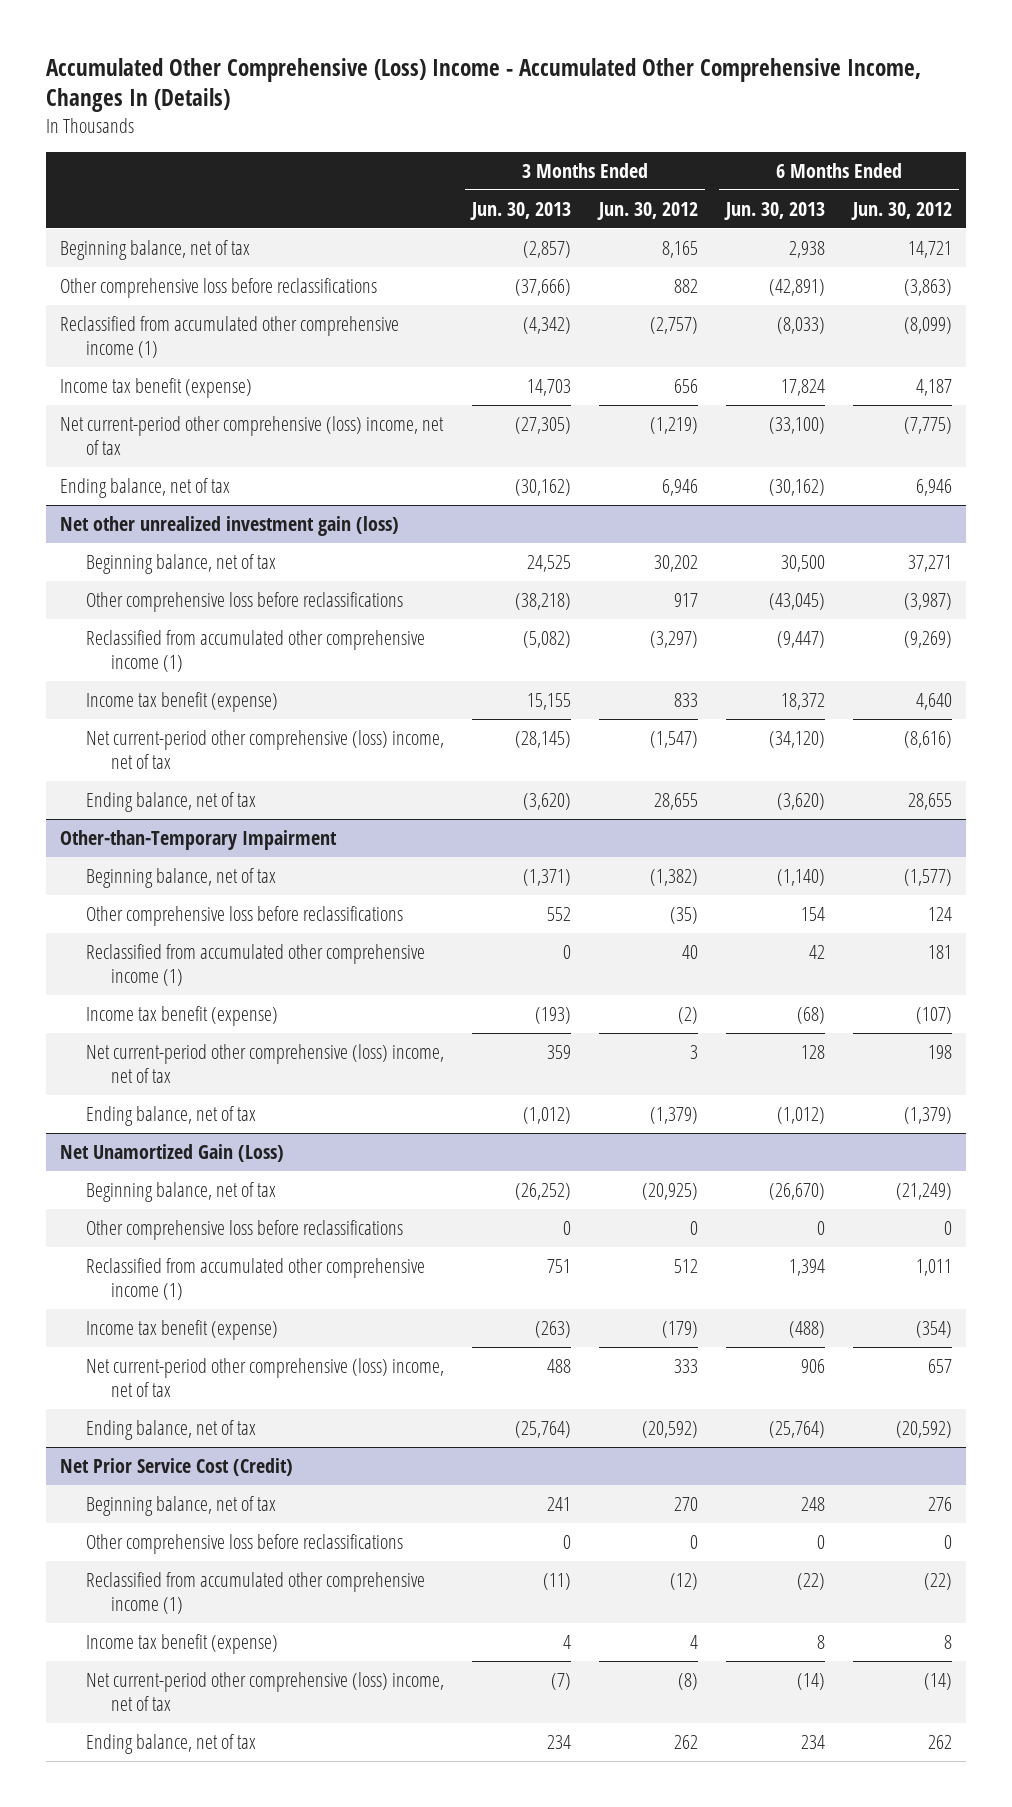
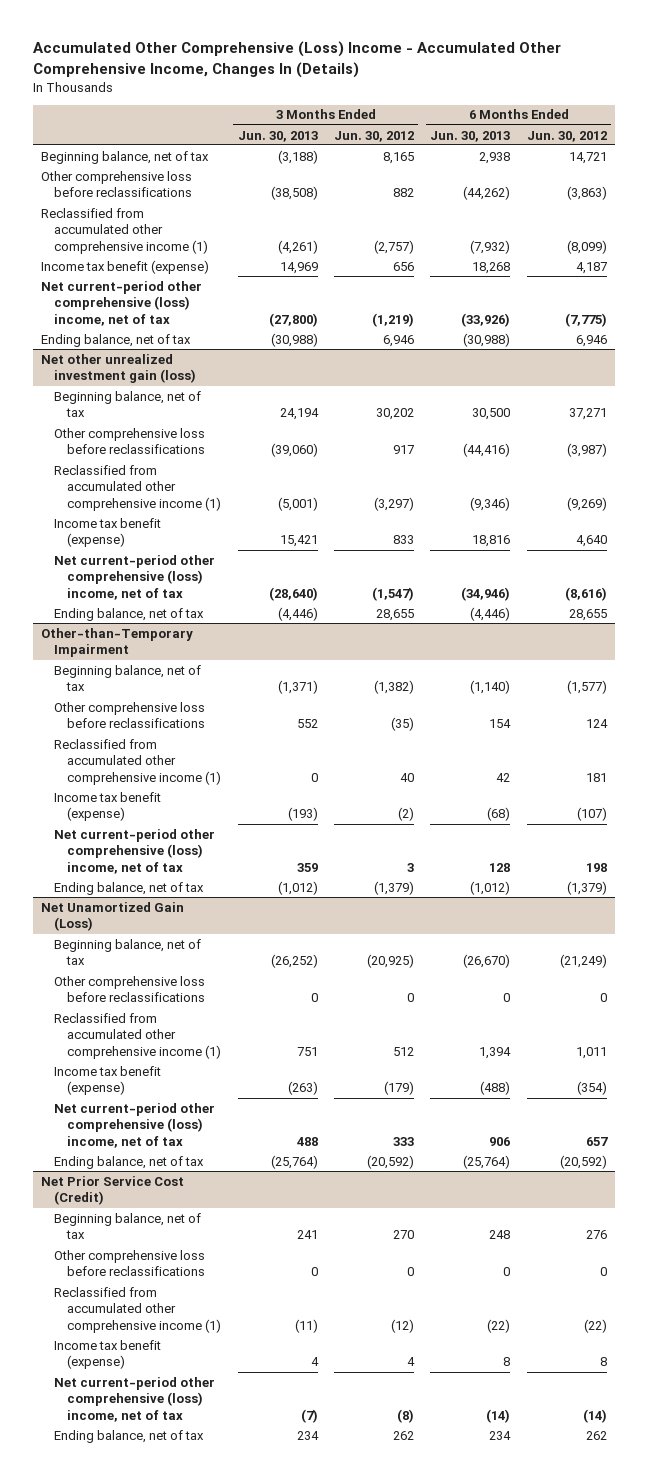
[522,240,571,258] (2,857) -> [277,149,318,164] (3,188)
[514,278,571,296] (37,666) -> [270,186,318,201] (38,508)
[768,278,825,296] (42,891) -> [463,186,511,201] (44,262)
[522,316,571,334] (4,342) -> [277,240,318,255] (4,261)
[776,316,825,334] (8,033) -> [470,240,511,255] (7,932)
[526,378,571,396] 14,703 -> [279,261,318,274] 14,969
[780,378,825,396] 17,824 -> [472,261,511,274] 18,268
[514,416,571,434] (27,305) -> [268,313,318,328] (27,800)
[768,416,825,434] (33,100) -> [461,313,511,328] (33,926)
[514,478,571,496] (30,162) -> [270,332,318,347] (30,988)
[768,478,825,496] (30,162) -> [463,332,511,347] (30,988)
[526,554,571,572] 24,525 -> [279,408,319,421] 24,194
[514,592,571,610] (38,218) -> [270,443,318,458] (39,060)
[768,592,825,610] (43,045) -> [463,443,511,458] (44,416)
[522,630,571,648] (5,082) -> [277,497,318,512] (5,001)
[776,630,825,648] (9,447) -> [470,497,511,512] (9,346)
[526,692,571,710] 15,155 -> [279,535,318,548] 15,421
[780,692,825,710] 18,372 -> [472,535,511,548] 18,816
[514,730,571,748] (28,145) -> [268,587,318,602] (28,640)
[768,730,825,748] (34,120) -> [461,587,511,602] (34,946)
[522,792,571,810] (3,620) -> [277,606,318,621] (4,446)
[776,792,825,810] (3,620) -> [470,606,511,621] (4,446)

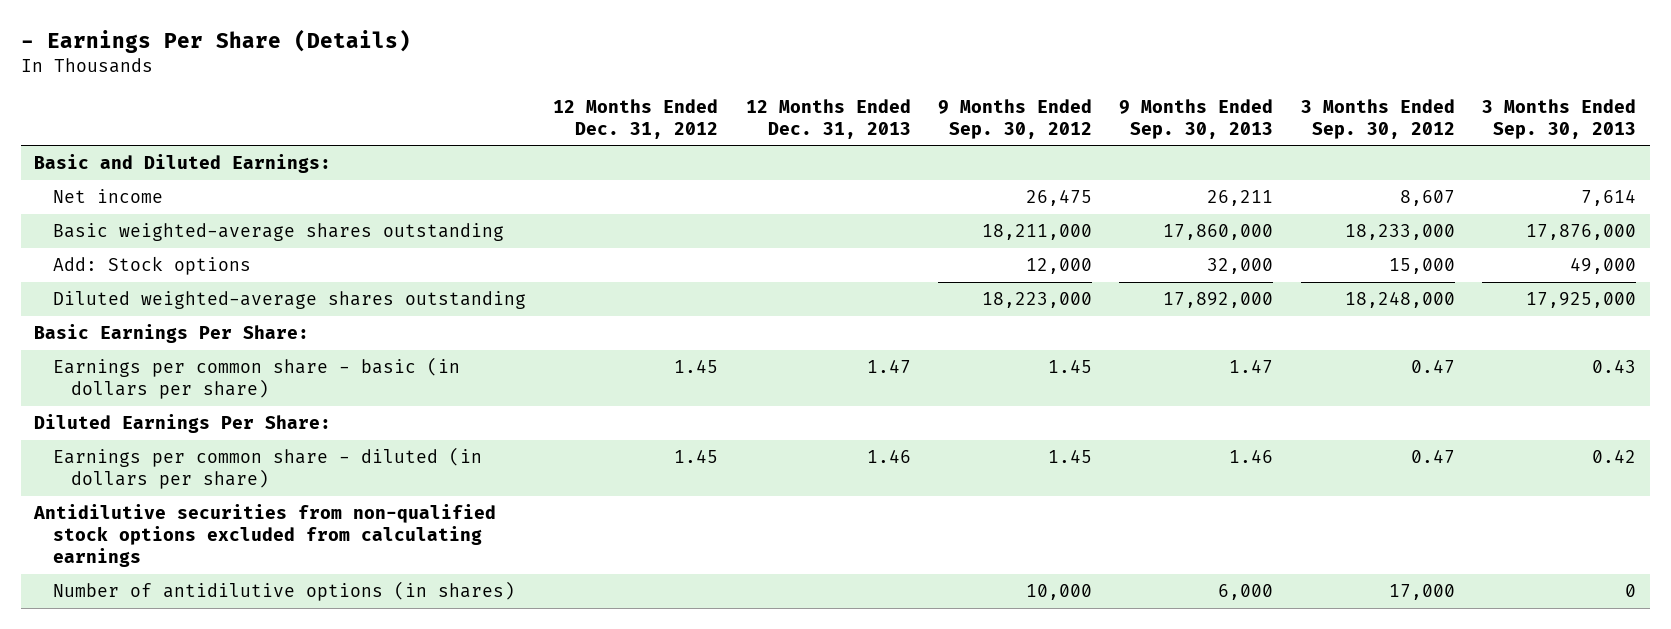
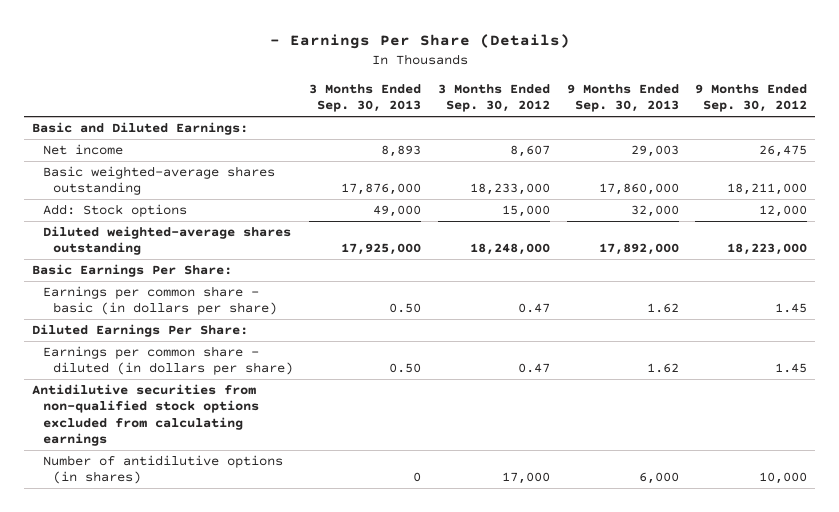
[553,98,719,139] 12 Months Ended Dec. 31, 2012 -> none
[745,98,911,139] 12 Months Ended Dec. 31, 2013 -> none
[1207,190,1274,207] 26,211 -> [630,145,679,158] 29,003
[1581,189,1637,207] 7,614 -> [381,145,422,158] 8,893
[1229,359,1274,374] 1.47 -> [646,303,679,314] 1.62
[1592,359,1637,374] 0.43 -> [389,303,422,314] 0.50
[1229,449,1274,464] 1.46 -> [646,363,679,374] 1.62
[1592,449,1637,464] 0.42 -> [389,363,422,374] 0.50

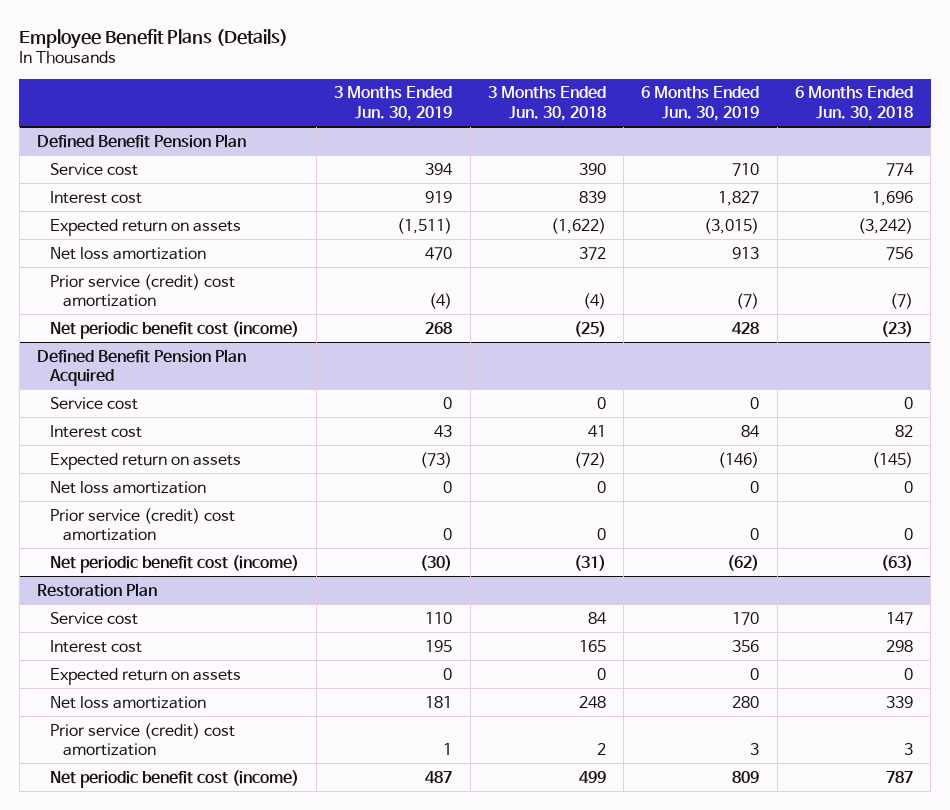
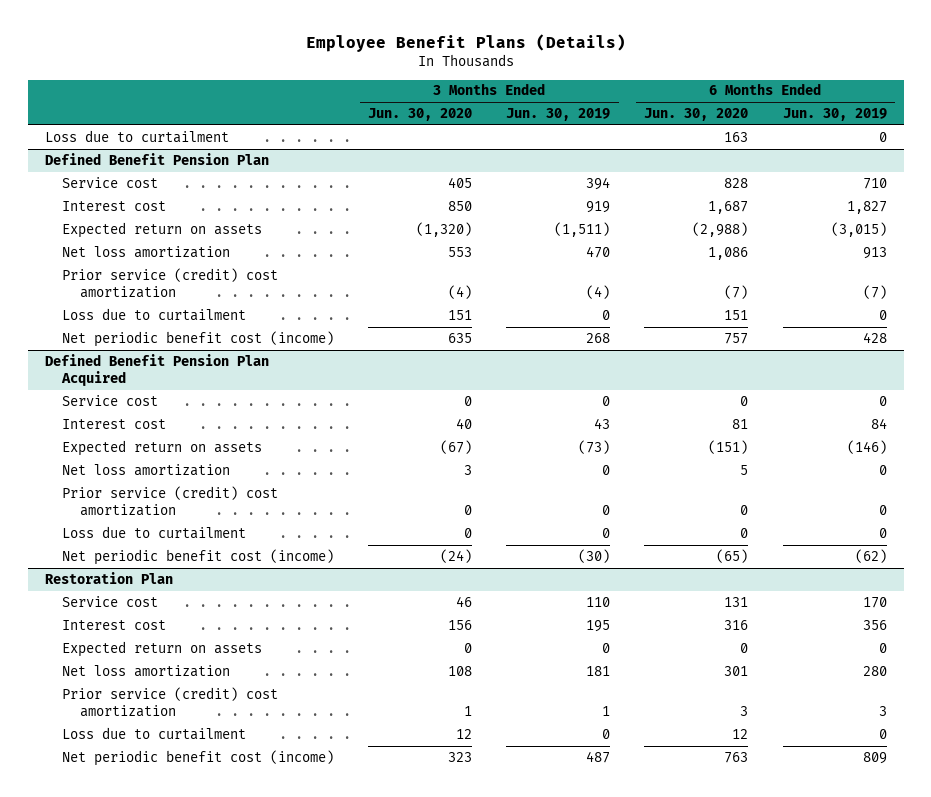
[487,86,606,121] 3 Months Ended Jun. 30, 2018 -> none
[794,86,913,121] 6 Months Ended Jun. 30, 2018 -> none
none -> [368,108,473,122] Jun. 30, 2020
none -> [644,108,749,122] Jun. 30, 2020
none -> [44,129,229,143] Loss due to curtailment
none -> [62,307,247,321] Loss due to curtailment
none -> [62,525,247,539] Loss due to curtailment
none -> [62,726,247,740] Loss due to curtailment

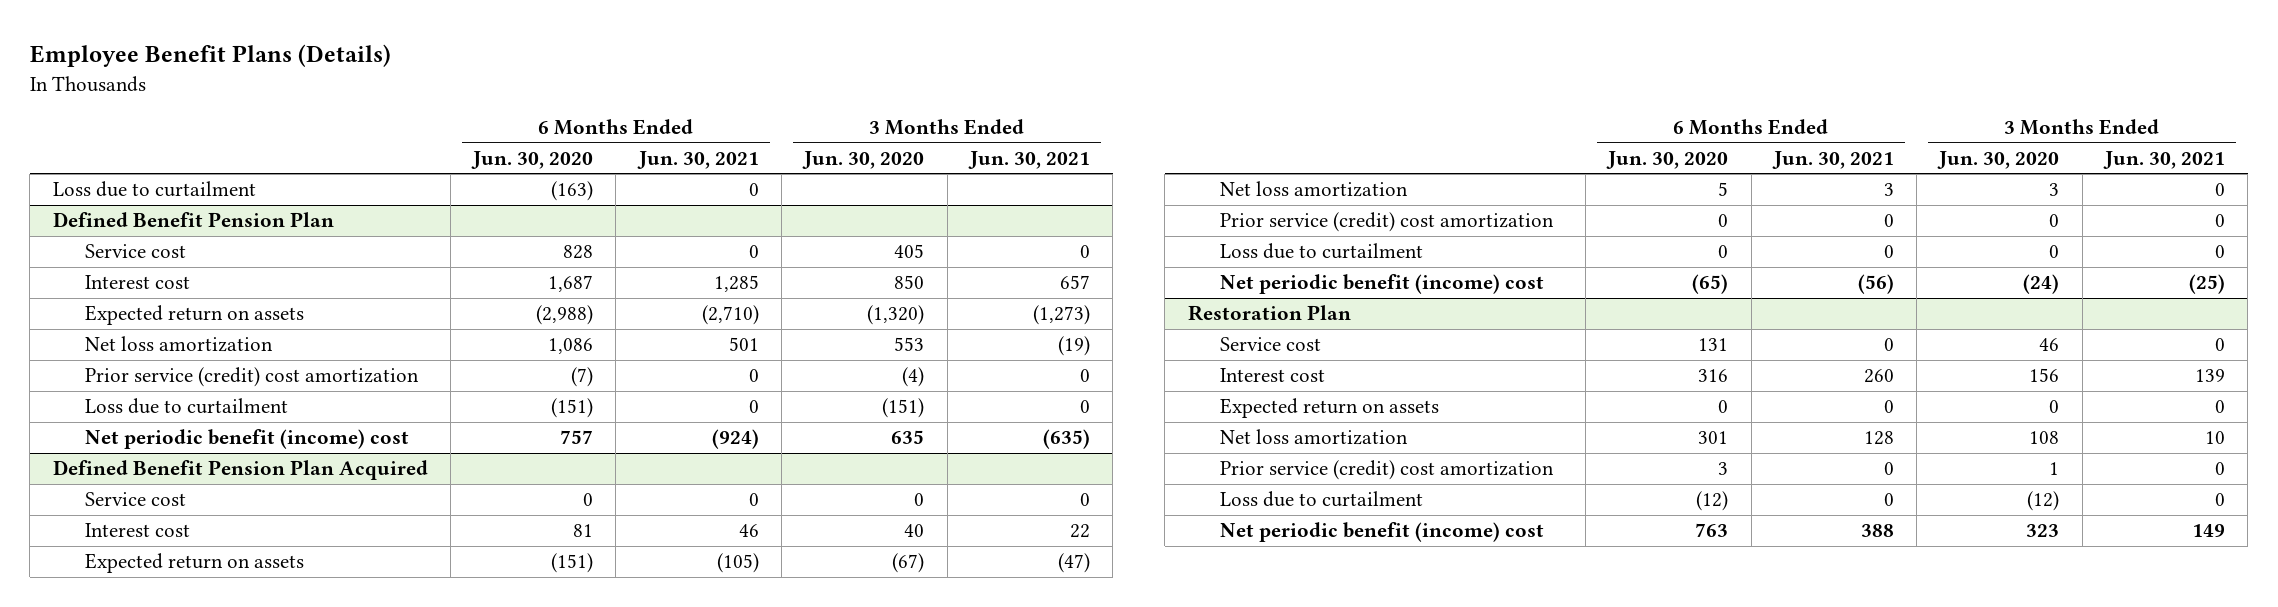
[506,108,611,122] Jun. 30, 2019 -> none
[782,108,887,122] Jun. 30, 2019 -> none
none -> [636,150,759,169] Jun. 30, 2021
none -> [967,150,1090,169] Jun. 30, 2021
[724,131,749,142] 163 -> [551,181,594,202] (163)
[448,309,473,320] 151 -> [882,398,925,419] (151)
[724,309,749,320] 151 -> [551,398,594,419] (151)
[62,330,335,347] Net periodic benefit cost (income) -> [84,429,409,450] Net periodic benefit (income) cost
[62,548,335,565] Net periodic benefit cost (income) -> [1219,274,1544,295] Net periodic benefit (income) cost
[456,728,473,739] 12 -> [2027,491,2060,512] (12)
[732,728,749,739] 12 -> [1696,491,1729,512] (12)
[62,749,335,766] Net periodic benefit cost (income) -> [1219,522,1544,543] Net periodic benefit (income) cost

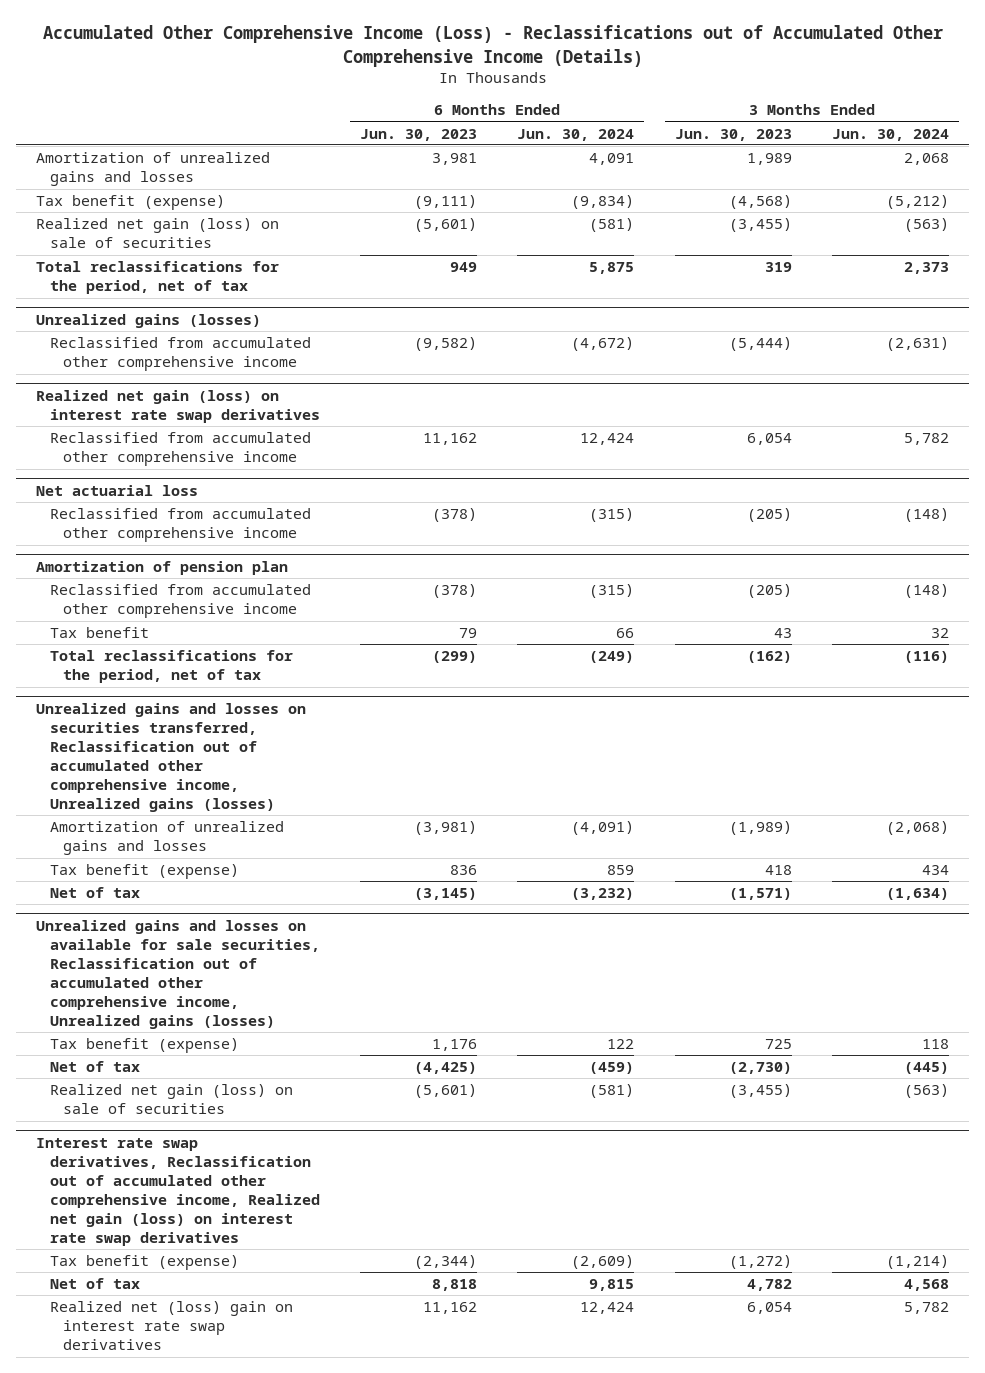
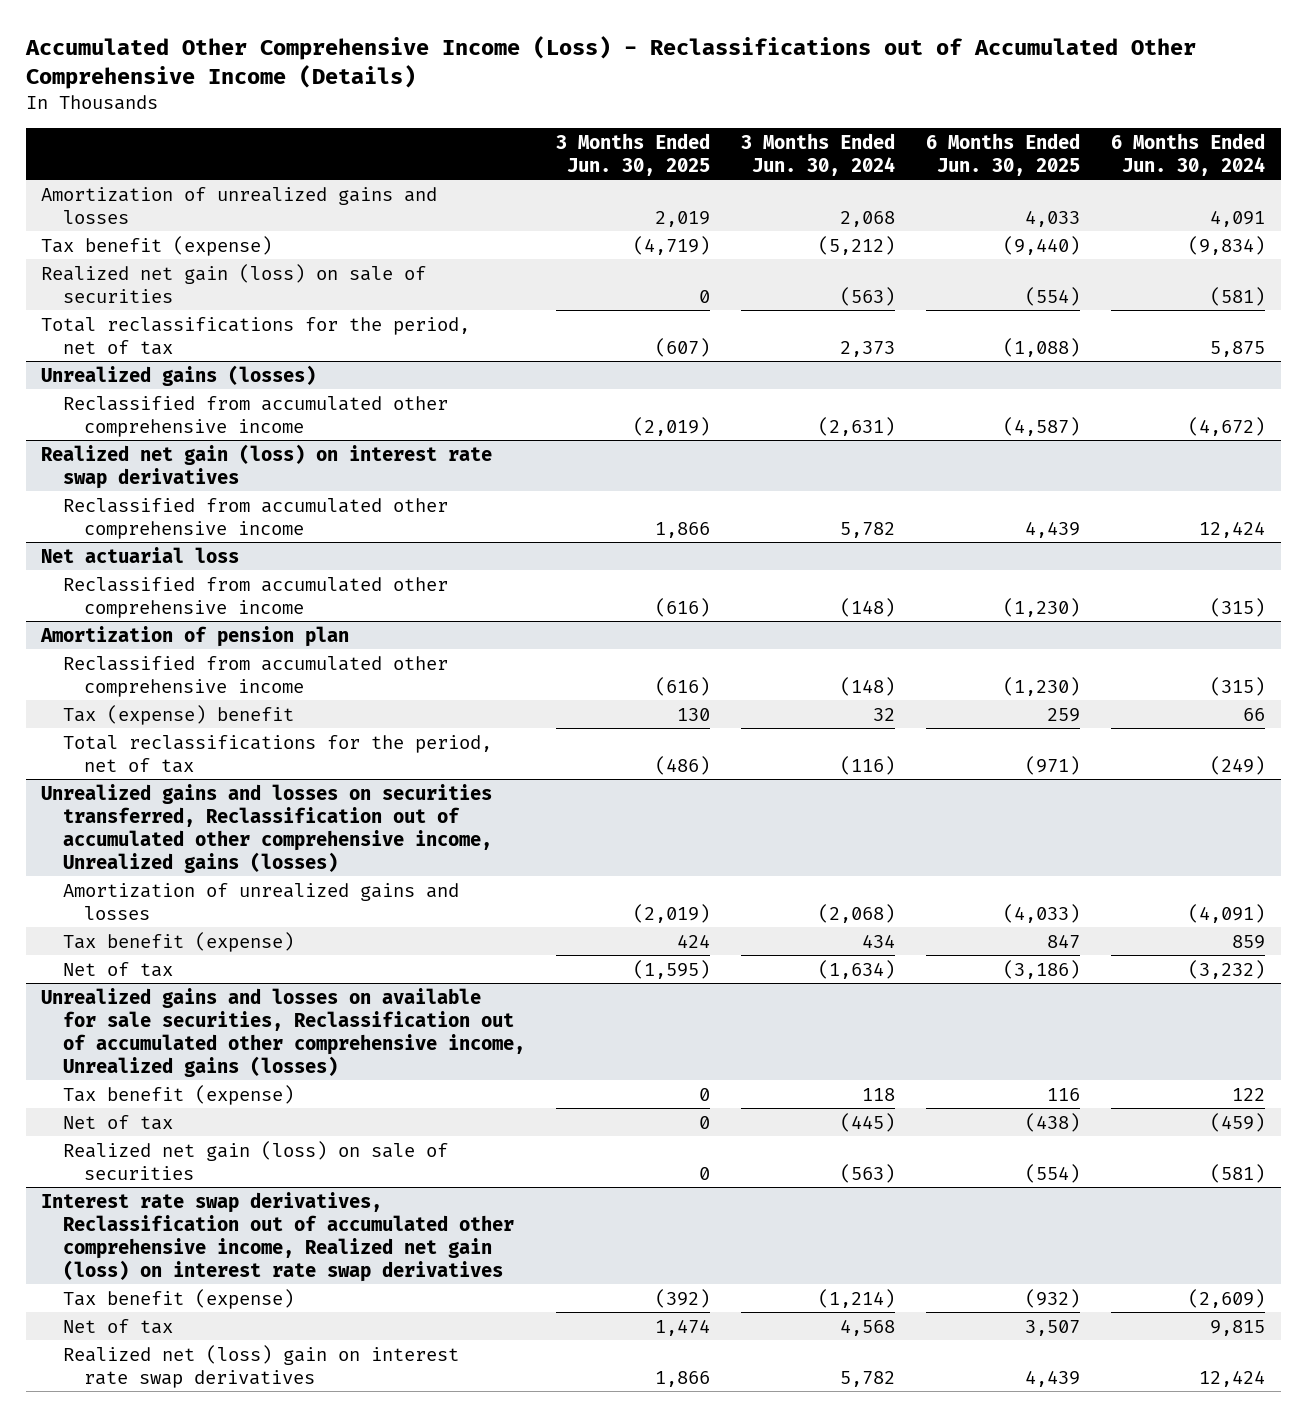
[359,128,477,141] Jun. 30, 2023 -> none
[674,128,792,141] Jun. 30, 2023 -> none
none -> [556,132,711,176] 3 Months Ended Jun. 30, 2025
none -> [926,132,1081,176] 6 Months Ended Jun. 30, 2025
[49,627,149,639] Tax benefit -> [62,704,294,725] Tax (expense) benefit

